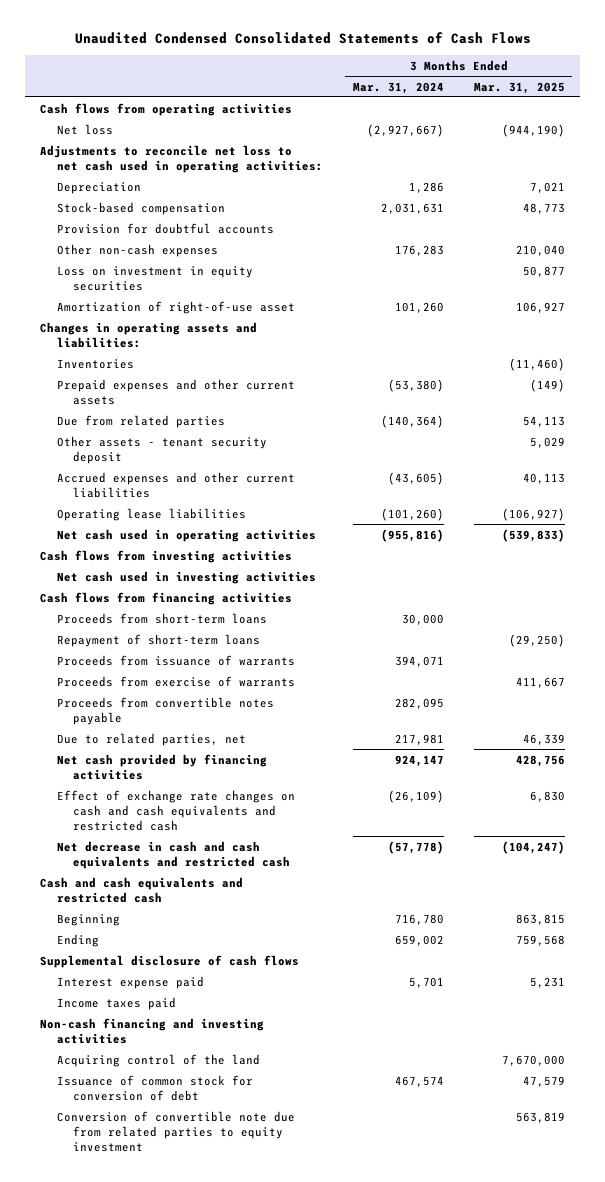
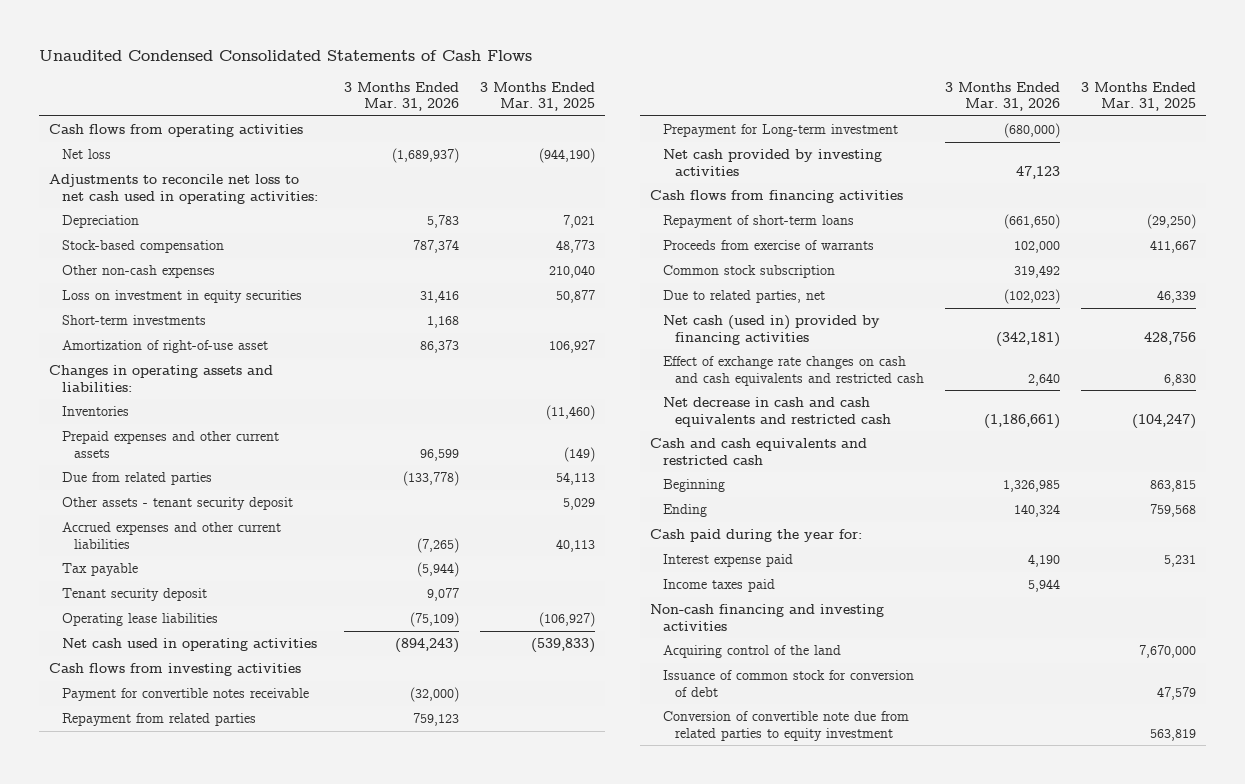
[352,81,444,94] Mar. 31, 2024 -> none
none -> [344,81,460,112] 3 Months Ended Mar. 31, 2026
[56,222,274,234] Provision for doubtful accounts -> none
none -> [61,315,206,326] Short-term investments
none -> [61,563,138,577] Tax payable
none -> [61,588,207,602] Tenant security deposit
none -> [61,688,309,702] Payment for convertible notes receivable
none -> [61,713,256,727] Repayment from related parties
none -> [662,124,898,138] Prepayment for Long-term investment
[56,570,316,584] Net cash used in investing activities -> [662,149,882,176] Net cash provided by investing activities
[56,612,267,624] Proceeds from short-term loans -> none
[56,654,295,666] Proceeds from issuance of warrants -> none
[56,696,274,725] Proceeds from convertible notes payable -> none
none -> [662,265,835,279] Common stock subscription
[56,753,267,780] Net cash provided by financing activities -> [662,315,880,345] Net cash (used in) provided by financing activities
[40,954,300,968] Supplemental disclosure of cash flows -> none
none -> [650,529,863,543] Cash paid during the year for:

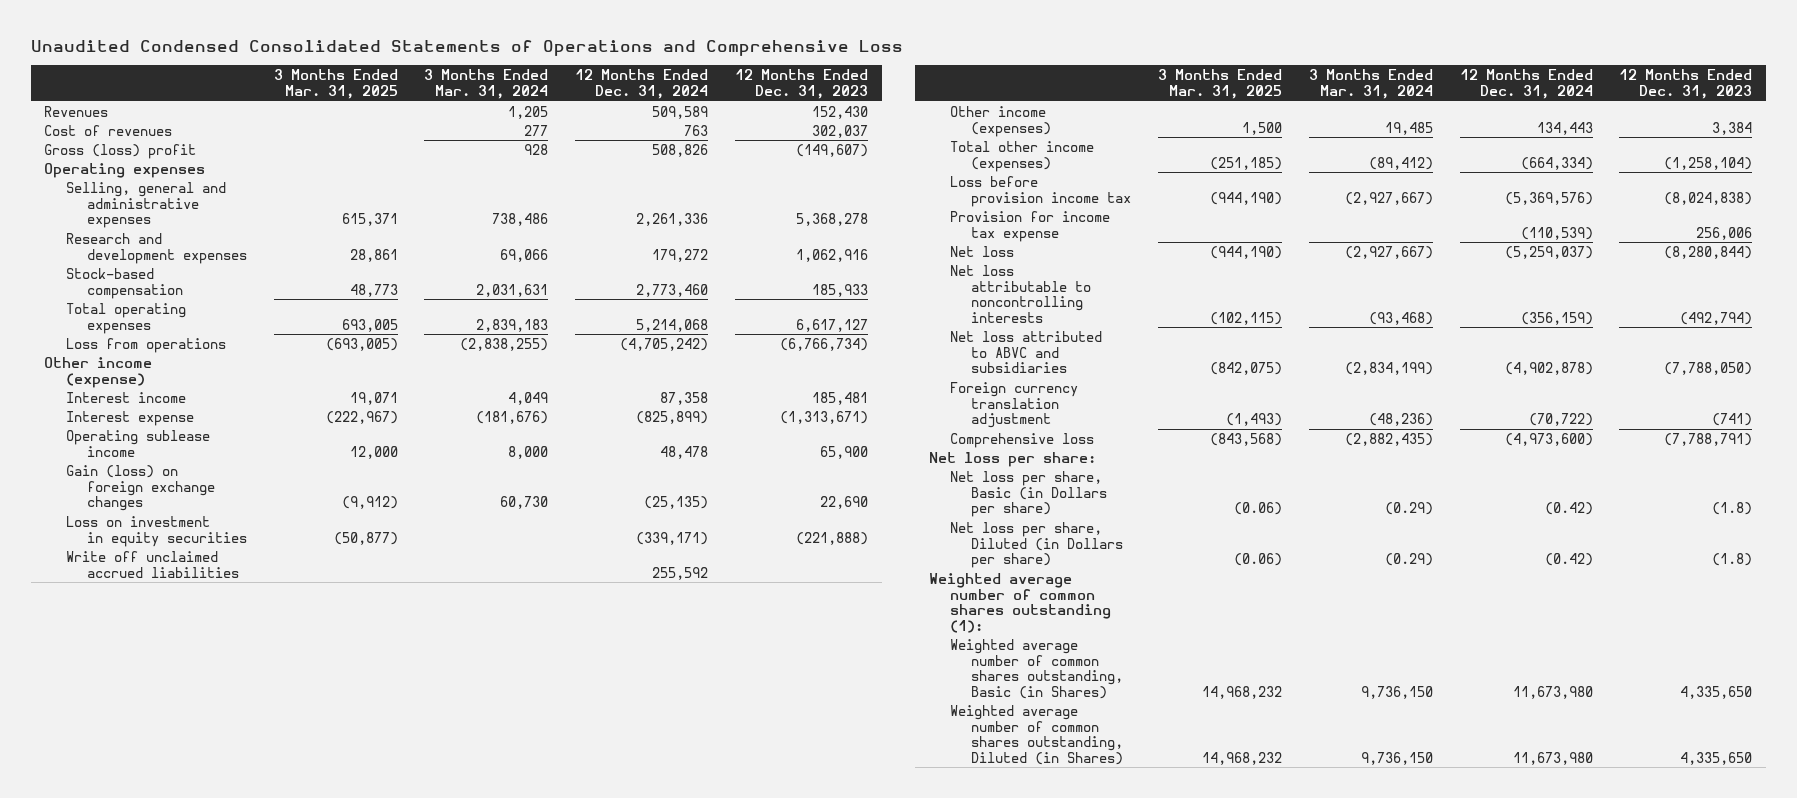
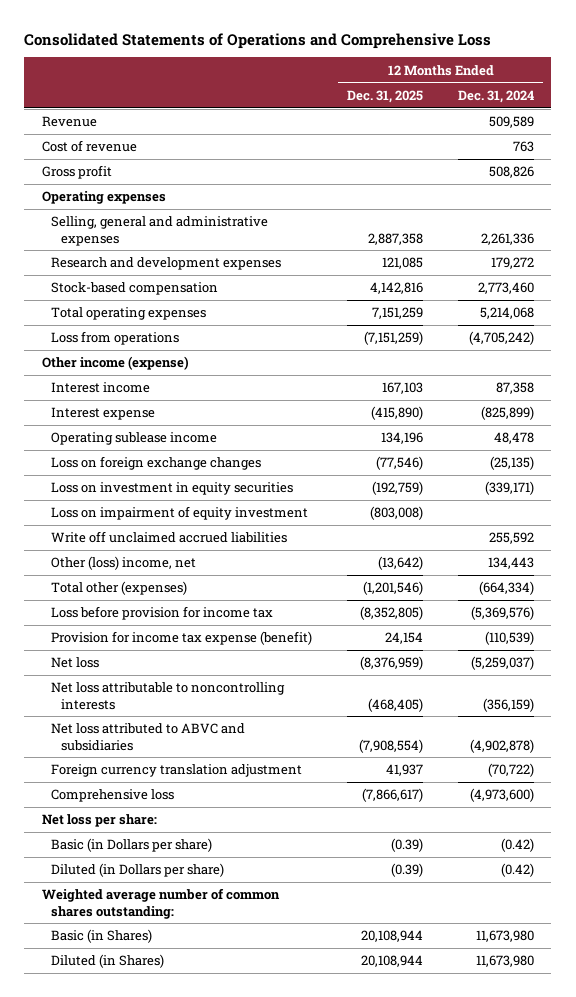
[31,39,904,56] Unaudited Condensed Consolidated Statements of Operations and Comprehensive Loss -> [24,32,492,49] Consolidated Statements of Operations and Comprehensive Loss
[273,69,398,99] 3 Months Ended Mar. 31, 2025 -> none
[424,69,549,99] 3 Months Ended Mar. 31, 2024 -> none
[735,69,869,99] 12 Months Ended Dec. 31, 2023 -> none
none -> [347,89,424,103] Dec. 31, 2025
[44,105,109,117] Revenues -> [41,116,97,128] Revenue
[44,124,173,136] Cost of revenues -> [41,140,137,153] Cost of revenue
[44,143,197,159] Gross (loss) profit -> [41,165,112,180] Gross profit
[65,464,215,512] Gain (loss) on foreign exchange changes -> [51,456,262,471] Loss on foreign exchange changes
none -> [51,506,309,521] Loss on impairment of equity investment
[949,105,1051,137] Other income (expenses) -> [51,556,197,571] Other (loss) income, net
[949,140,1094,172] Total other income (expenses) -> [51,581,188,596] Total other (expenses)
[949,175,1131,207] Loss before provision income tax -> [51,606,274,621] Loss before provision for income tax
[949,210,1110,242] Provision for income tax expense -> [51,631,313,646] Provision for income tax expense (benefit)
[949,470,1107,518] Net loss per share, Basic (in Dollars per share) -> [51,838,213,853] Basic (in Dollars per share)
[949,521,1123,569] Net loss per share, Diluted (in Dollars per share) -> [51,863,225,878] Diluted (in Dollars per share)
[928,572,1111,633] Weighted average number of common shares outstanding (1): -> [41,888,280,919] Weighted average number of common shares outstanding:
[949,638,1123,699] Weighted average number of common shares outstanding, Basic (in Shares) -> [51,929,153,944] Basic (in Shares)
[949,704,1123,765] Weighted average number of common shares outstanding, Diluted (in Shares) -> [51,954,165,969] Diluted (in Shares)

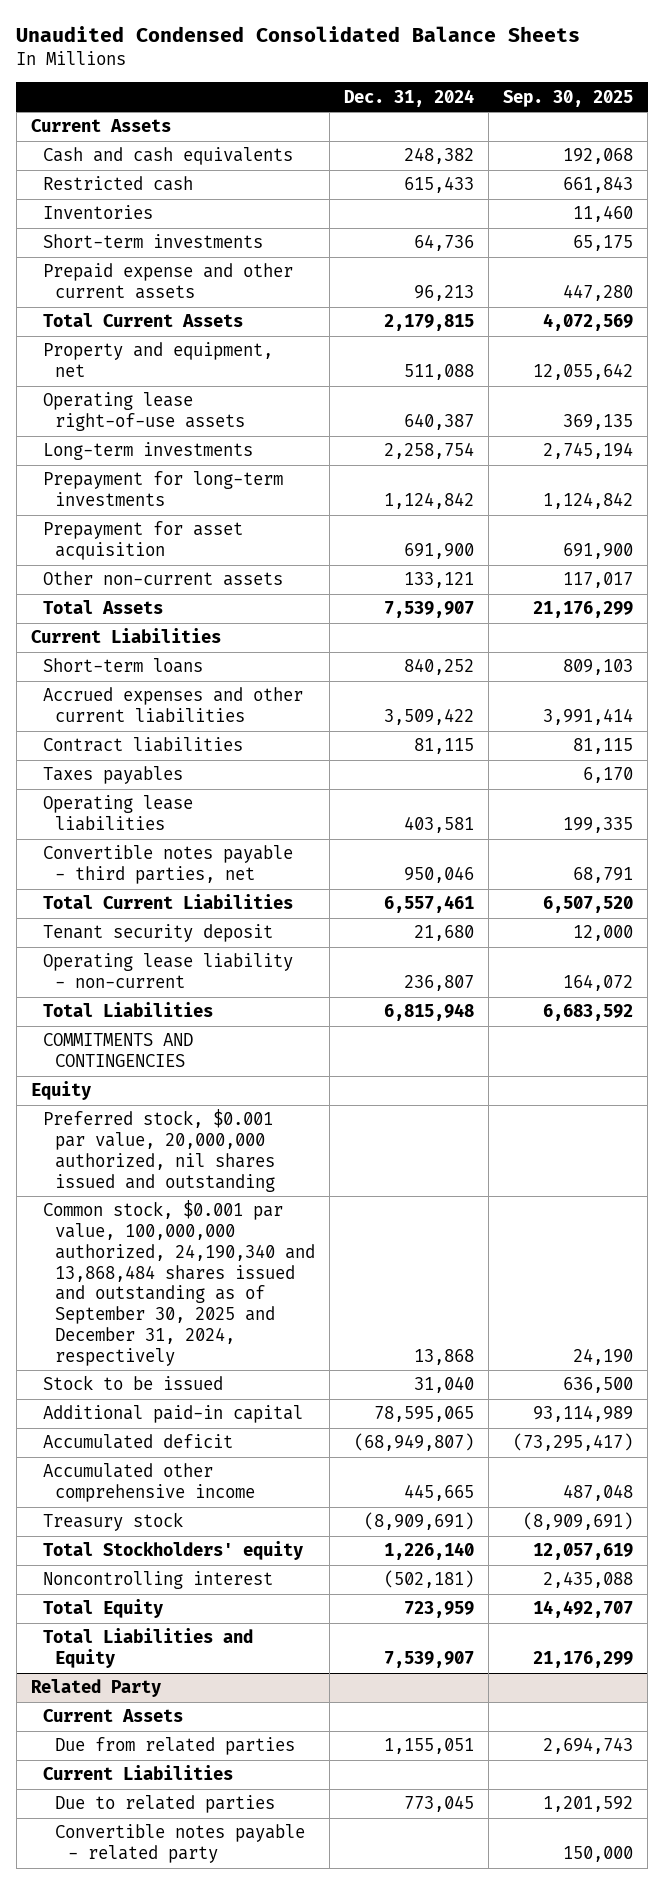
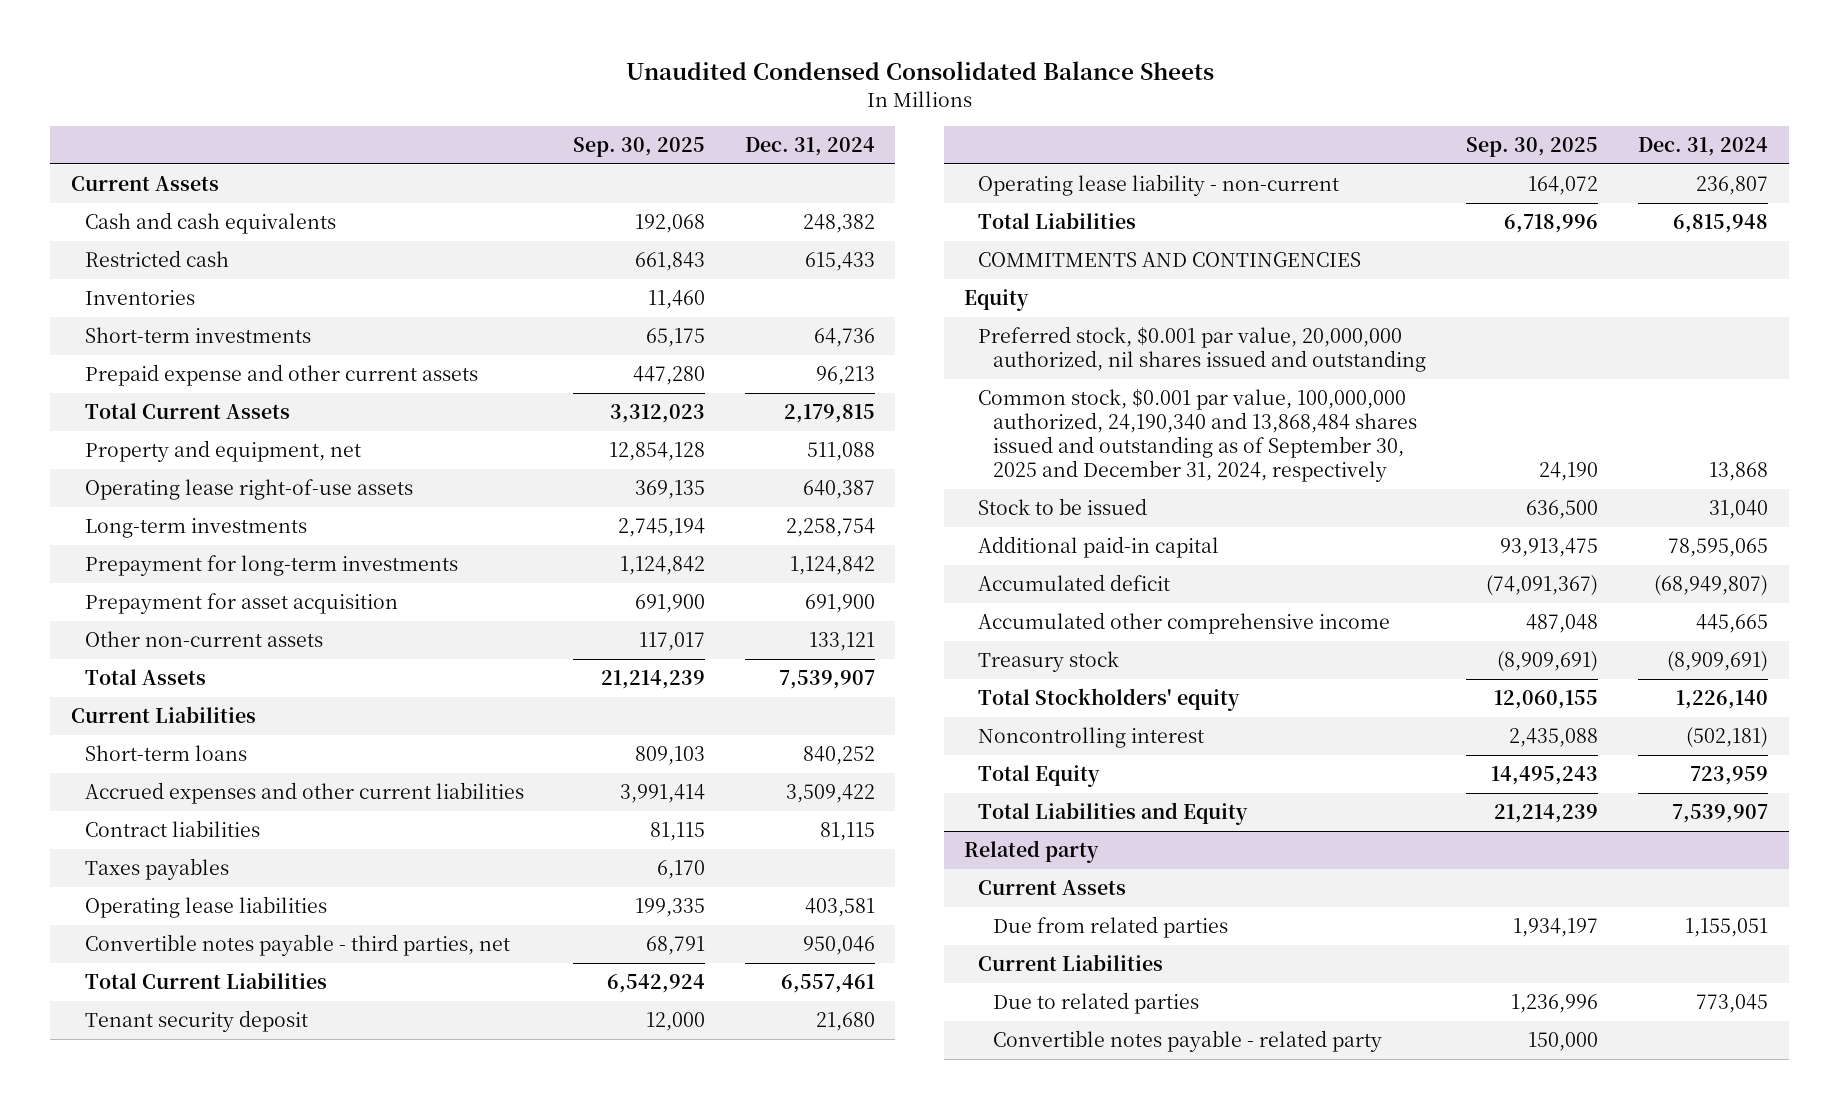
[543,313,634,332] 4,072,569 -> [609,403,705,423] 3,312,023
[533,363,634,381] 12,055,642 -> [608,441,705,461] 12,854,128
[533,601,634,619] 21,176,299 -> [600,669,705,689] 21,214,239
[543,896,634,914] 6,507,520 -> [606,973,705,993] 6,542,924
[543,1004,634,1022] 6,683,592 -> [1504,213,1599,233] 6,718,996
[533,1405,634,1423] 93,114,989 -> [1500,537,1599,557] 93,913,475
[513,1433,634,1452] (73,295,417) -> [1486,574,1599,596] (74,091,367)
[533,1543,634,1561] 12,057,619 -> [1494,689,1599,709] 12,060,155
[533,1600,634,1619] 14,492,707 -> [1491,765,1599,785] 14,495,243
[533,1651,634,1669] 21,176,299 -> [1494,803,1599,823] 21,214,239
[30,1679,161,1698] Related Party -> [963,839,1099,863] Related party
[543,1737,634,1755] 2,694,743 -> [1513,917,1599,937] 1,934,197
[543,1796,634,1813] 1,201,592 -> [1511,993,1599,1013] 1,236,996

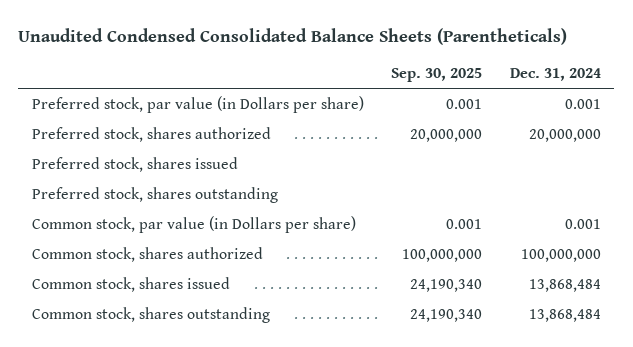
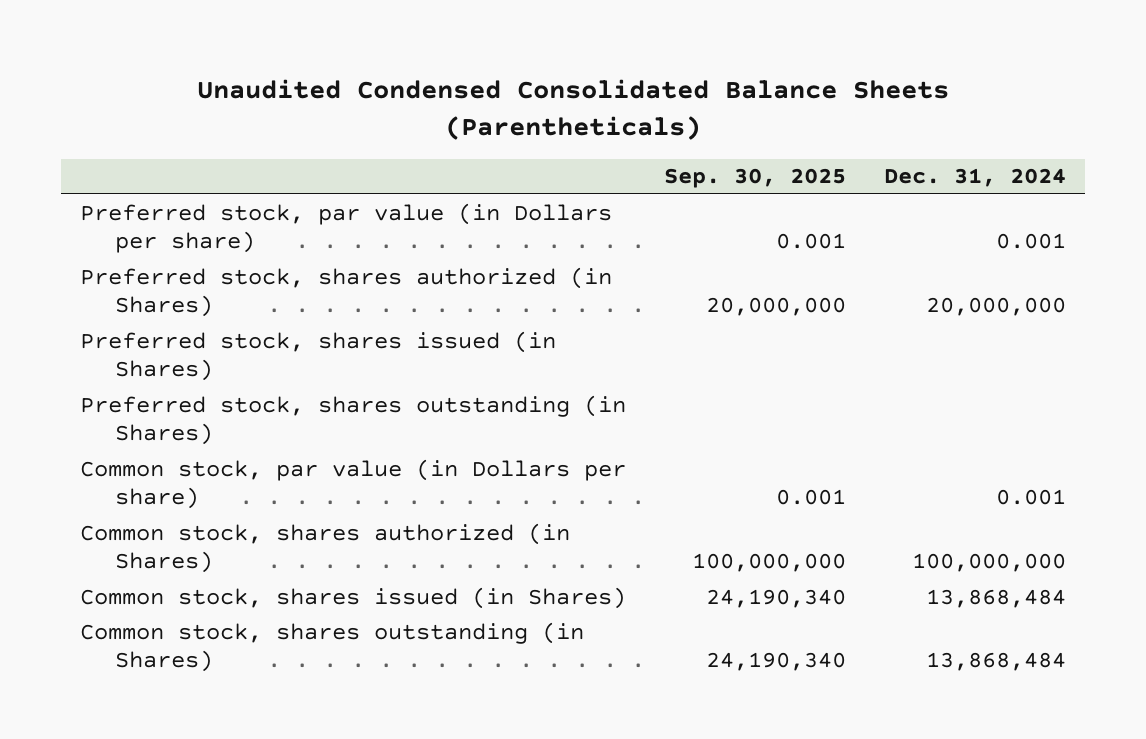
[32,127,272,143] Preferred stock, shares authorized -> [80,266,613,318] Preferred stock, shares authorized (in Shares)
[32,157,239,173] Preferred stock, shares issued -> [80,330,557,382] Preferred stock, shares issued (in Shares)
[32,187,279,204] Preferred stock, shares outstanding -> [80,394,627,446] Preferred stock, shares outstanding (in Shares)
[32,247,264,263] Common stock, shares authorized -> [80,522,571,574] Common stock, shares authorized (in Shares)
[32,277,231,293] Common stock, shares issued -> [80,586,627,609] Common stock, shares issued (in Shares)
[32,307,271,324] Common stock, shares outstanding -> [80,621,585,673] Common stock, shares outstanding (in Shares)

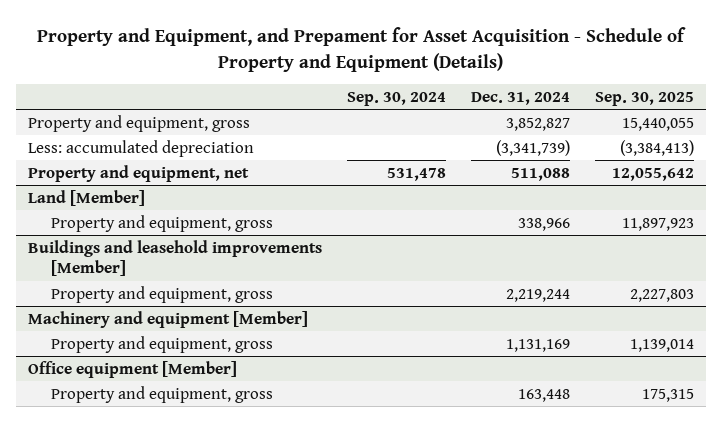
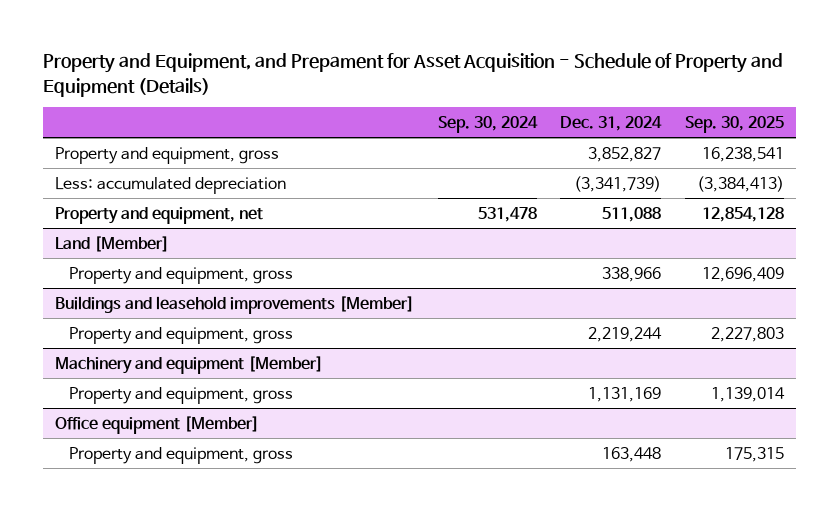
[621,117,694,131] 15,440,055 -> [702,146,785,162] 16,238,541
[611,167,694,181] 12,055,642 -> [702,206,785,222] 12,854,128
[621,217,694,231] 11,897,923 -> [702,266,785,282] 12,696,409

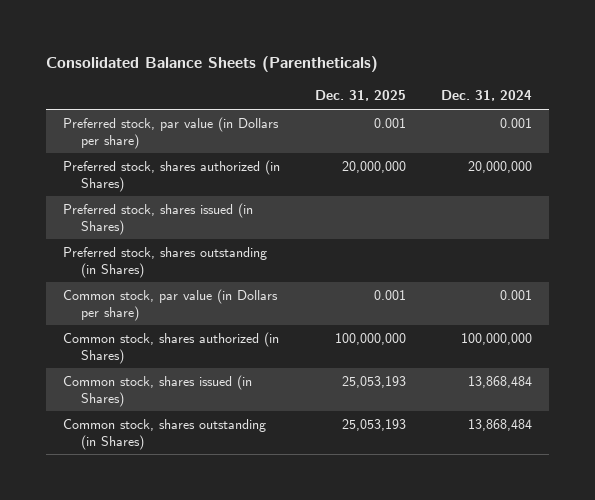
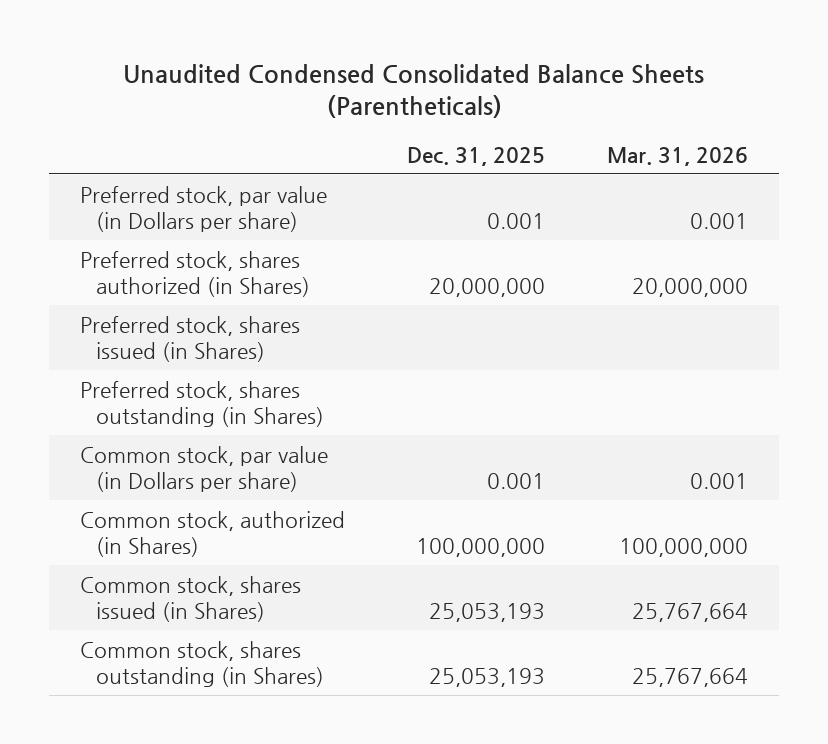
[46,55,379,72] Consolidated Balance Sheets (Parentheticals) -> [122,63,704,119] Unaudited Condensed Consolidated Balance Sheets (Parentheticals)
[440,90,532,102] Dec. 31, 2024 -> none
none -> [606,146,748,166] Mar. 31, 2026
[63,332,280,364] Common stock, shares authorized (in Shares) -> [80,510,346,557] Common stock, authorized (in Shares)

